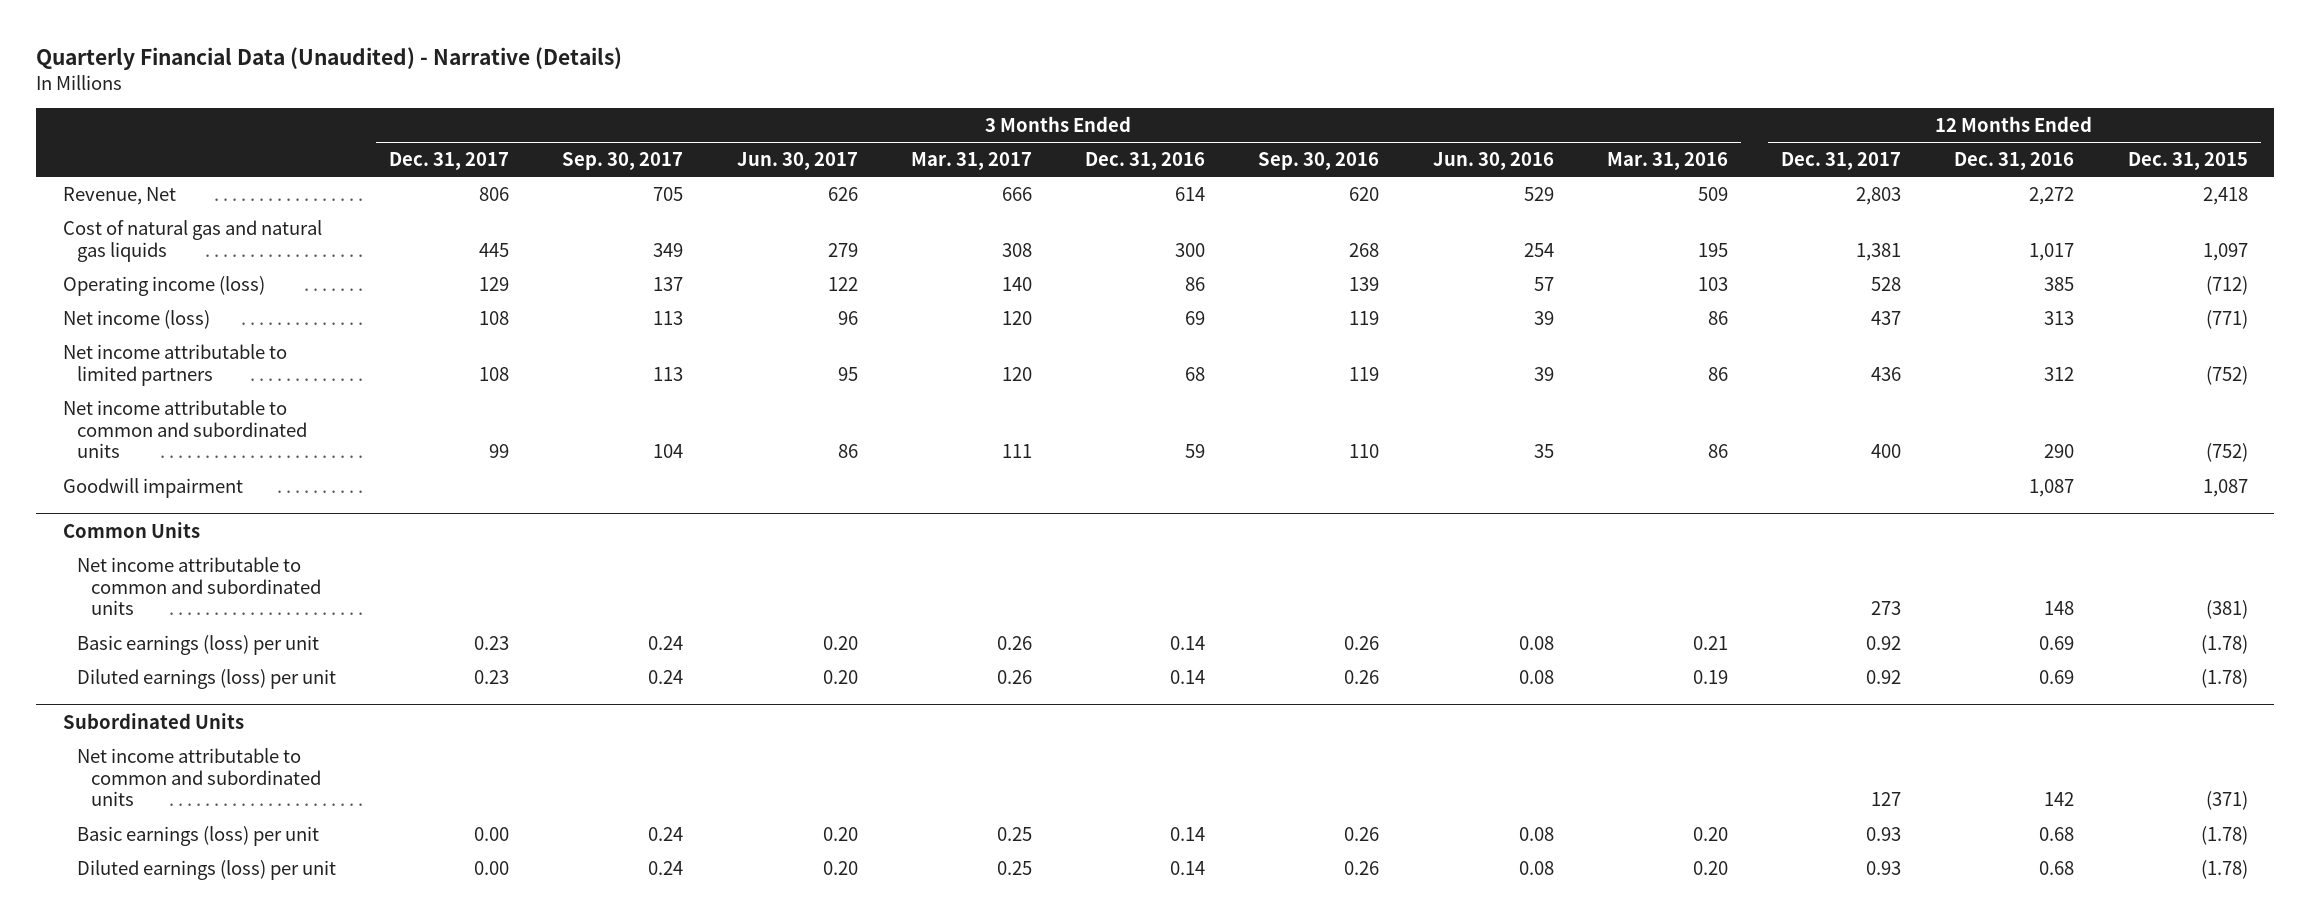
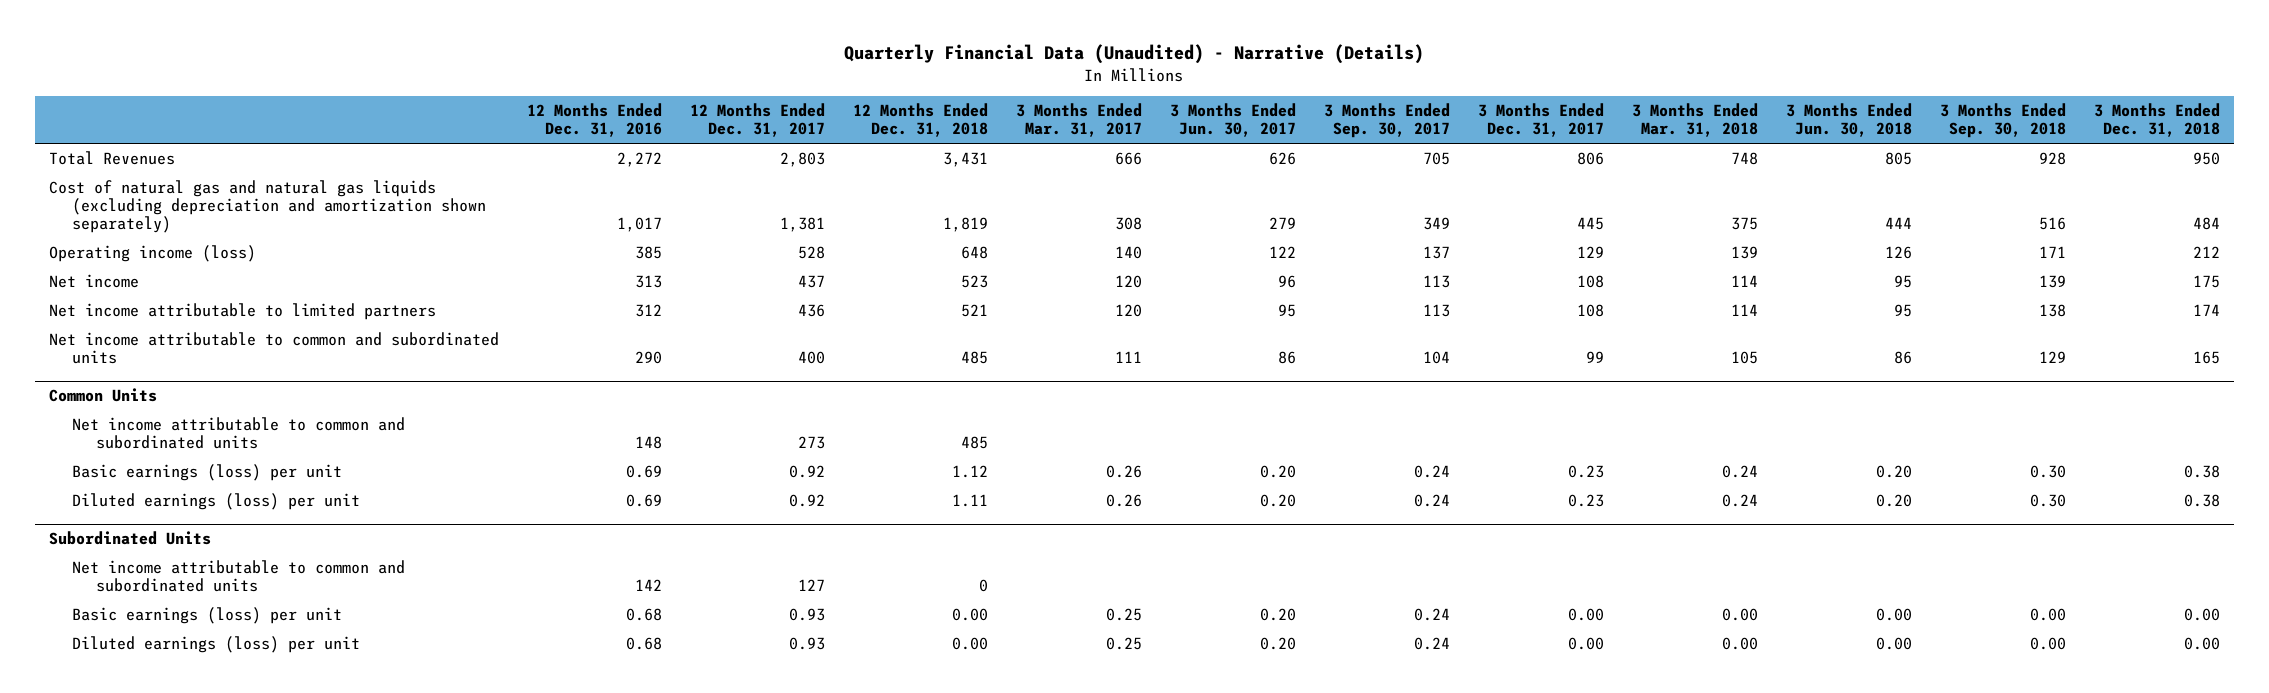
[1085,151,1206,170] Dec. 31, 2016 -> none
[1258,151,1380,170] Sep. 30, 2016 -> none
[1432,151,1554,170] Jun. 30, 2016 -> none
[1606,151,1728,170] Mar. 31, 2016 -> none
[2127,151,2248,170] Dec. 31, 2015 -> none
none -> [852,103,988,138] 12 Months Ended Dec. 31, 2018
none -> [1631,103,1758,138] 3 Months Ended Mar. 31, 2018
none -> [1785,103,1912,138] 3 Months Ended Jun. 30, 2018
none -> [1939,103,2066,139] 3 Months Ended Sep. 30, 2018
none -> [2093,103,2220,138] 3 Months Ended Dec. 31, 2018
[62,186,176,205] Revenue, Net -> [48,150,175,165] Total Revenues
[62,219,322,262] Cost of natural gas and natural gas liquids -> [48,179,487,234] Cost of natural gas and natural gas liquids (excluding depreciation and amortization shown separately)
[62,309,210,329] Net income (loss) -> [48,273,139,288] Net income
[62,477,243,498] Goodwill impairment -> none

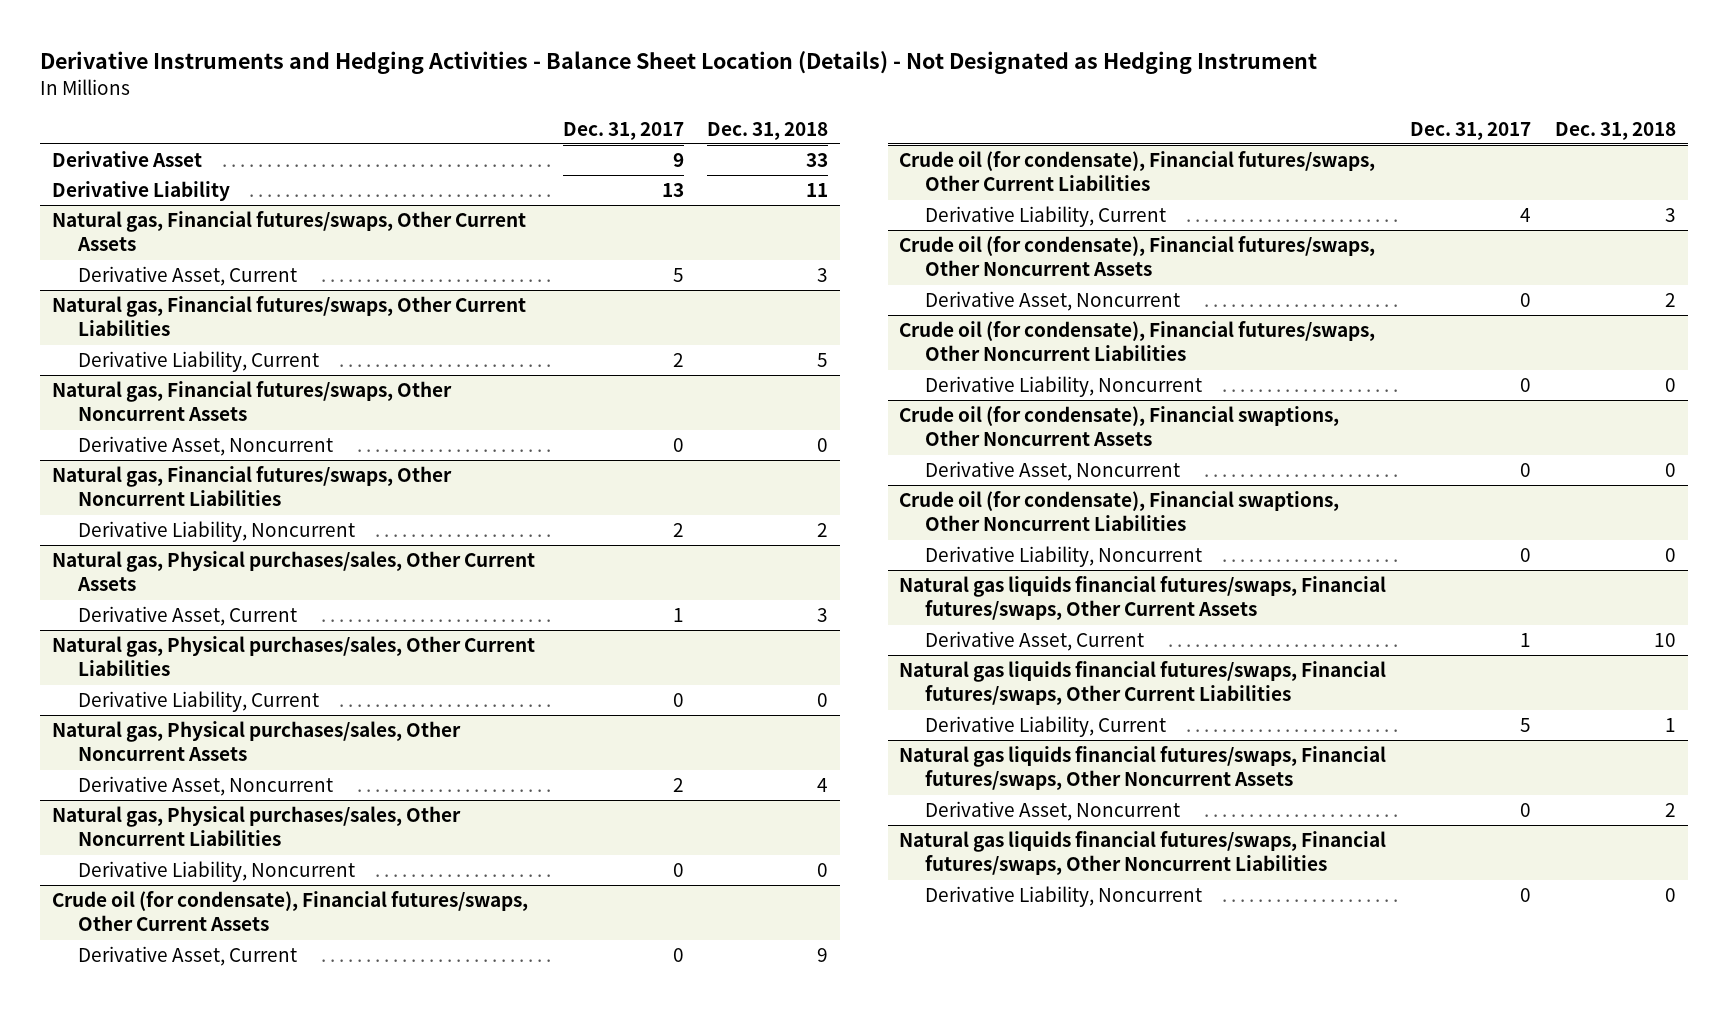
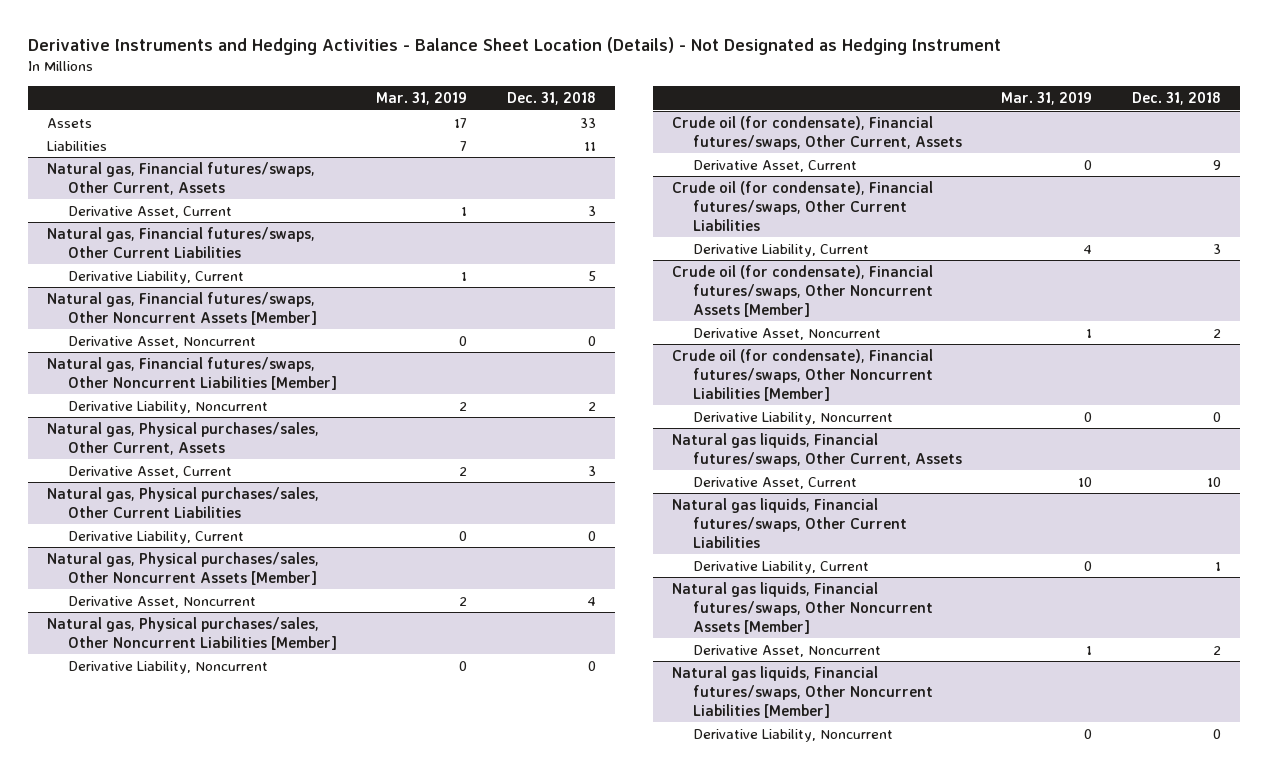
[562,121,684,140] Dec. 31, 2017 -> none
none -> [376,92,468,106] Mar. 31, 2019
[51,150,202,167] Derivative Asset -> [47,117,93,128] Assets
[51,180,230,201] Derivative Liability -> [47,140,108,151] Liabilities
[51,210,526,252] Natural gas, Financial futures/swaps, Other Current Assets -> [47,161,316,195] Natural gas, Financial futures/swaps, Other Current, Assets
[51,380,452,422] Natural gas, Financial futures/swaps, Other Noncurrent Assets -> [47,291,318,325] Natural gas, Financial futures/swaps, Other Noncurrent Assets [Member]
[51,465,452,507] Natural gas, Financial futures/swaps, Other Noncurrent Liabilities -> [47,356,338,390] Natural gas, Financial futures/swaps, Other Noncurrent Liabilities [Member]
[51,550,535,592] Natural gas, Physical purchases/sales, Other Current Assets -> [47,421,320,455] Natural gas, Physical purchases/sales, Other Current, Assets
[51,720,461,762] Natural gas, Physical purchases/sales, Other Noncurrent Assets -> [47,551,320,585] Natural gas, Physical purchases/sales, Other Noncurrent Assets [Member]
[51,805,461,847] Natural gas, Physical purchases/sales, Other Noncurrent Liabilities -> [47,616,338,650] Natural gas, Physical purchases/sales, Other Noncurrent Liabilities [Member]
[51,890,528,932] Crude oil (for condensate), Financial futures/swaps, Other Current Assets -> [672,115,963,150] Crude oil (for condensate), Financial futures/swaps, Other Current, Assets
[899,235,1376,277] Crude oil (for condensate), Financial futures/swaps, Other Noncurrent Assets -> [672,264,934,317] Crude oil (for condensate), Financial futures/swaps, Other Noncurrent Assets [Member]
[925,375,1203,397] Derivative Liability, Noncurrent -> none
[899,405,1340,447] Crude oil (for condensate), Financial swaptions, Other Noncurrent Assets -> none
[925,460,1181,481] Derivative Asset, Noncurrent -> none
[899,490,1340,532] Crude oil (for condensate), Financial swaptions, Other Noncurrent Liabilities -> none
[899,320,1376,362] Crude oil (for condensate), Financial futures/swaps, Other Noncurrent Liabilities -> [672,348,934,401] Crude oil (for condensate), Financial futures/swaps, Other Noncurrent Liabilities [Member]
[899,575,1387,621] Natural gas liquids financial futures/swaps, Financial futures/swaps, Other Current Assets -> [672,432,963,467] Natural gas liquids, Financial futures/swaps, Other Current, Assets
[899,660,1387,706] Natural gas liquids financial futures/swaps, Financial futures/swaps, Other Current Liabilities -> [672,497,908,548] Natural gas liquids, Financial futures/swaps, Other Current Liabilities
[899,745,1387,791] Natural gas liquids financial futures/swaps, Financial futures/swaps, Other Noncurrent Assets -> [672,581,934,634] Natural gas liquids, Financial futures/swaps, Other Noncurrent Assets [Member]
[899,830,1387,876] Natural gas liquids financial futures/swaps, Financial futures/swaps, Other Noncurrent Liabilities -> [672,665,934,718] Natural gas liquids, Financial futures/swaps, Other Noncurrent Liabilities [Member]

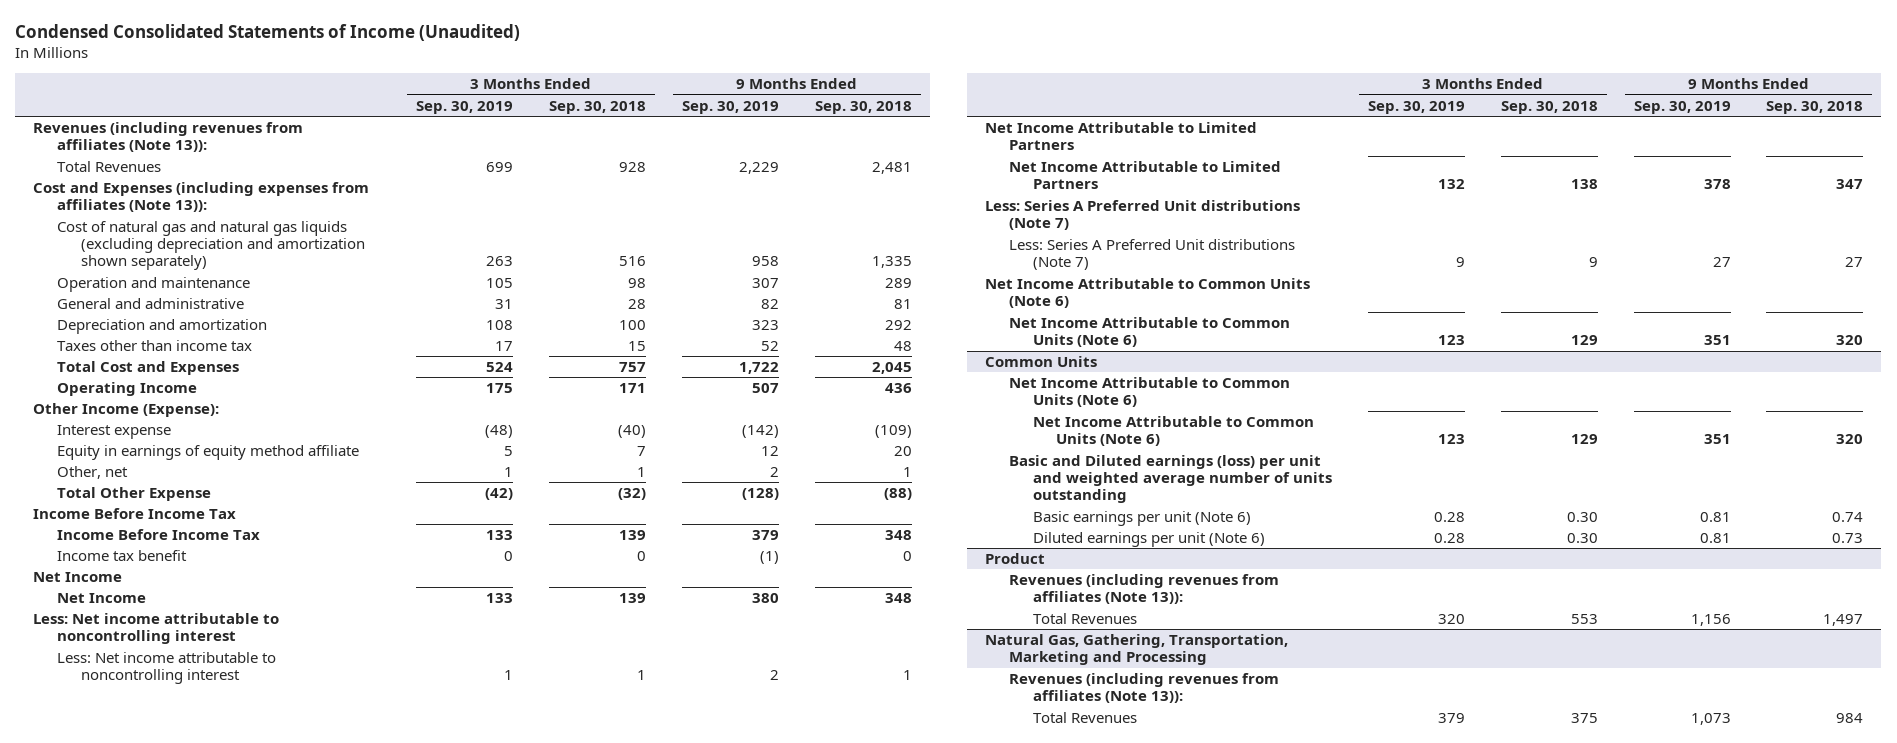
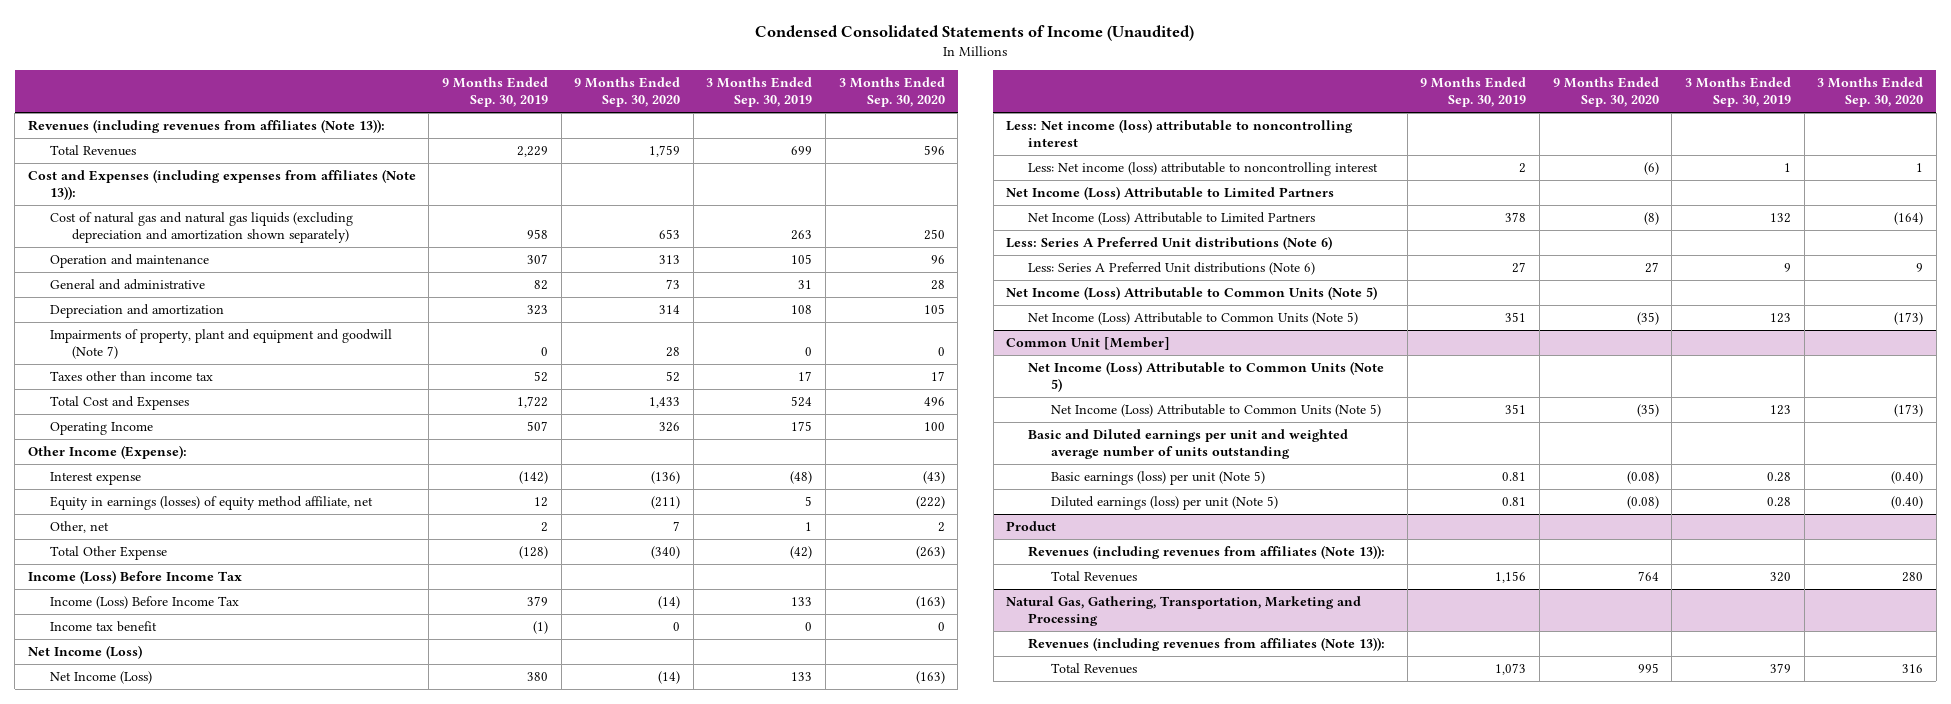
[548,100,646,114] Sep. 30, 2018 -> none
[814,100,912,114] Sep. 30, 2018 -> none
none -> [574,77,681,108] 9 Months Ended Sep. 30, 2020
none -> [838,77,945,108] 3 Months Ended Sep. 30, 2020
none -> [49,329,392,360] Impairments of property, plant and equipment and goodwill (Note 7)
[56,445,359,461] Equity in earnings of equity method affiliate -> [49,496,373,511] Equity in earnings (losses) of equity method affiliate, net
[33,508,237,520] Income Before Income Tax -> [27,570,242,585] Income (Loss) Before Income Tax
[56,529,260,541] Income Before Income Tax -> [49,596,239,610] Income (Loss) Before Income Tax
[33,572,123,583] Net Income -> [27,645,142,660] Net Income (Loss)
[56,593,146,604] Net Income -> [49,671,152,685] Net Income (Loss)
[33,613,280,645] Less: Net income attributable to noncontrolling interest -> [1006,119,1354,148] Less: Net income (loss) attributable to noncontrolling interest
[56,652,276,685] Less: Net income attributable to noncontrolling interest -> [1028,162,1379,177] Less: Net income (loss) attributable to noncontrolling interest
[984,122,1257,151] Net Income Attributable to Limited Partners -> [1006,186,1335,201] Net Income (Loss) Attributable to Limited Partners
[1008,161,1281,190] Net Income Attributable to Limited Partners -> [1028,212,1316,226] Net Income (Loss) Attributable to Limited Partners
[984,200,1300,231] Less: Series A Preferred Unit distributions (Note 7) -> [1006,236,1333,251] Less: Series A Preferred Unit distributions (Note 6)
[1008,239,1295,271] Less: Series A Preferred Unit distributions (Note 7) -> [1028,262,1316,276] Less: Series A Preferred Unit distributions (Note 6)
[984,278,1310,309] Net Income Attributable to Common Units (Note 6) -> [1006,286,1378,301] Net Income (Loss) Attributable to Common Units (Note 5)
[1008,317,1290,348] Net Income Attributable to Common Units (Note 6) -> [1028,312,1359,326] Net Income (Loss) Attributable to Common Units (Note 5)
[984,356,1097,368] Common Units -> [1006,337,1171,351] Common Unit [Member]
[1008,377,1290,408] Net Income Attributable to Common Units (Note 6) -> [1028,361,1385,393] Net Income (Loss) Attributable to Common Units (Note 5)
[1032,416,1314,447] Net Income Attributable to Common Units (Note 6) -> [1050,404,1381,418] Net Income (Loss) Attributable to Common Units (Note 5)
[1008,455,1332,504] Basic and Diluted earnings (loss) per unit and weighted average number of units outstanding -> [1028,429,1349,460] Basic and Diluted earnings per unit and weighted average number of units outstanding
[1032,511,1251,527] Basic earnings per unit (Note 6) -> [1050,471,1265,486] Basic earnings (loss) per unit (Note 5)
[1032,532,1265,548] Diluted earnings per unit (Note 6) -> [1050,496,1278,511] Diluted earnings (loss) per unit (Note 5)

